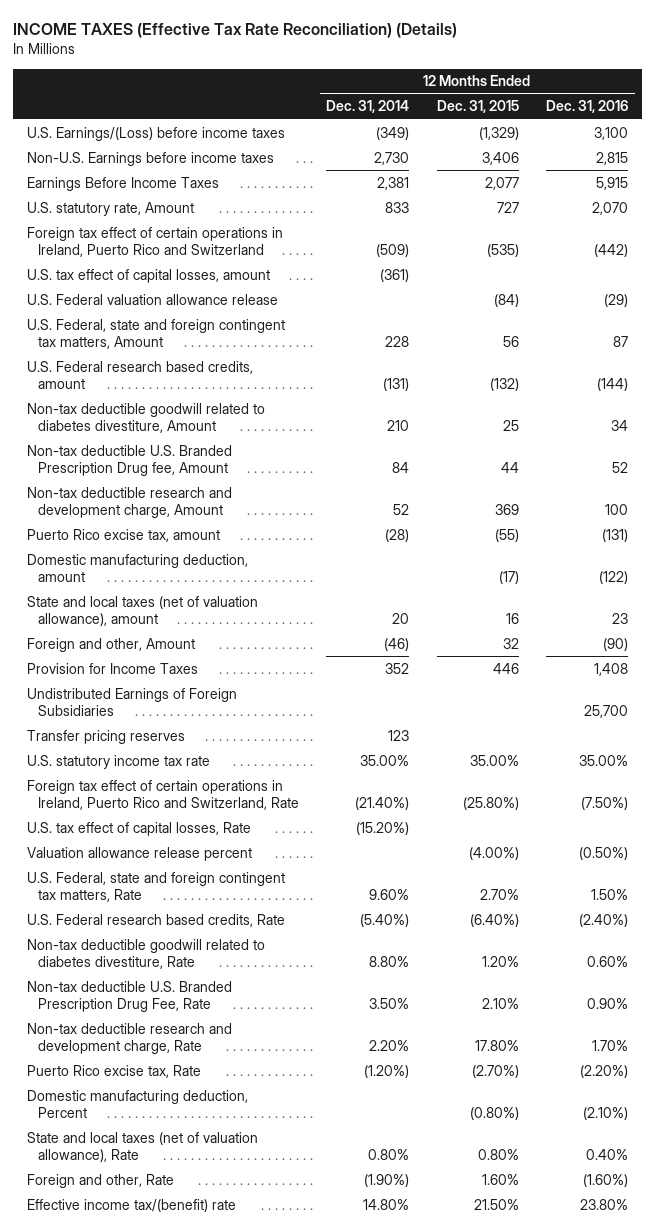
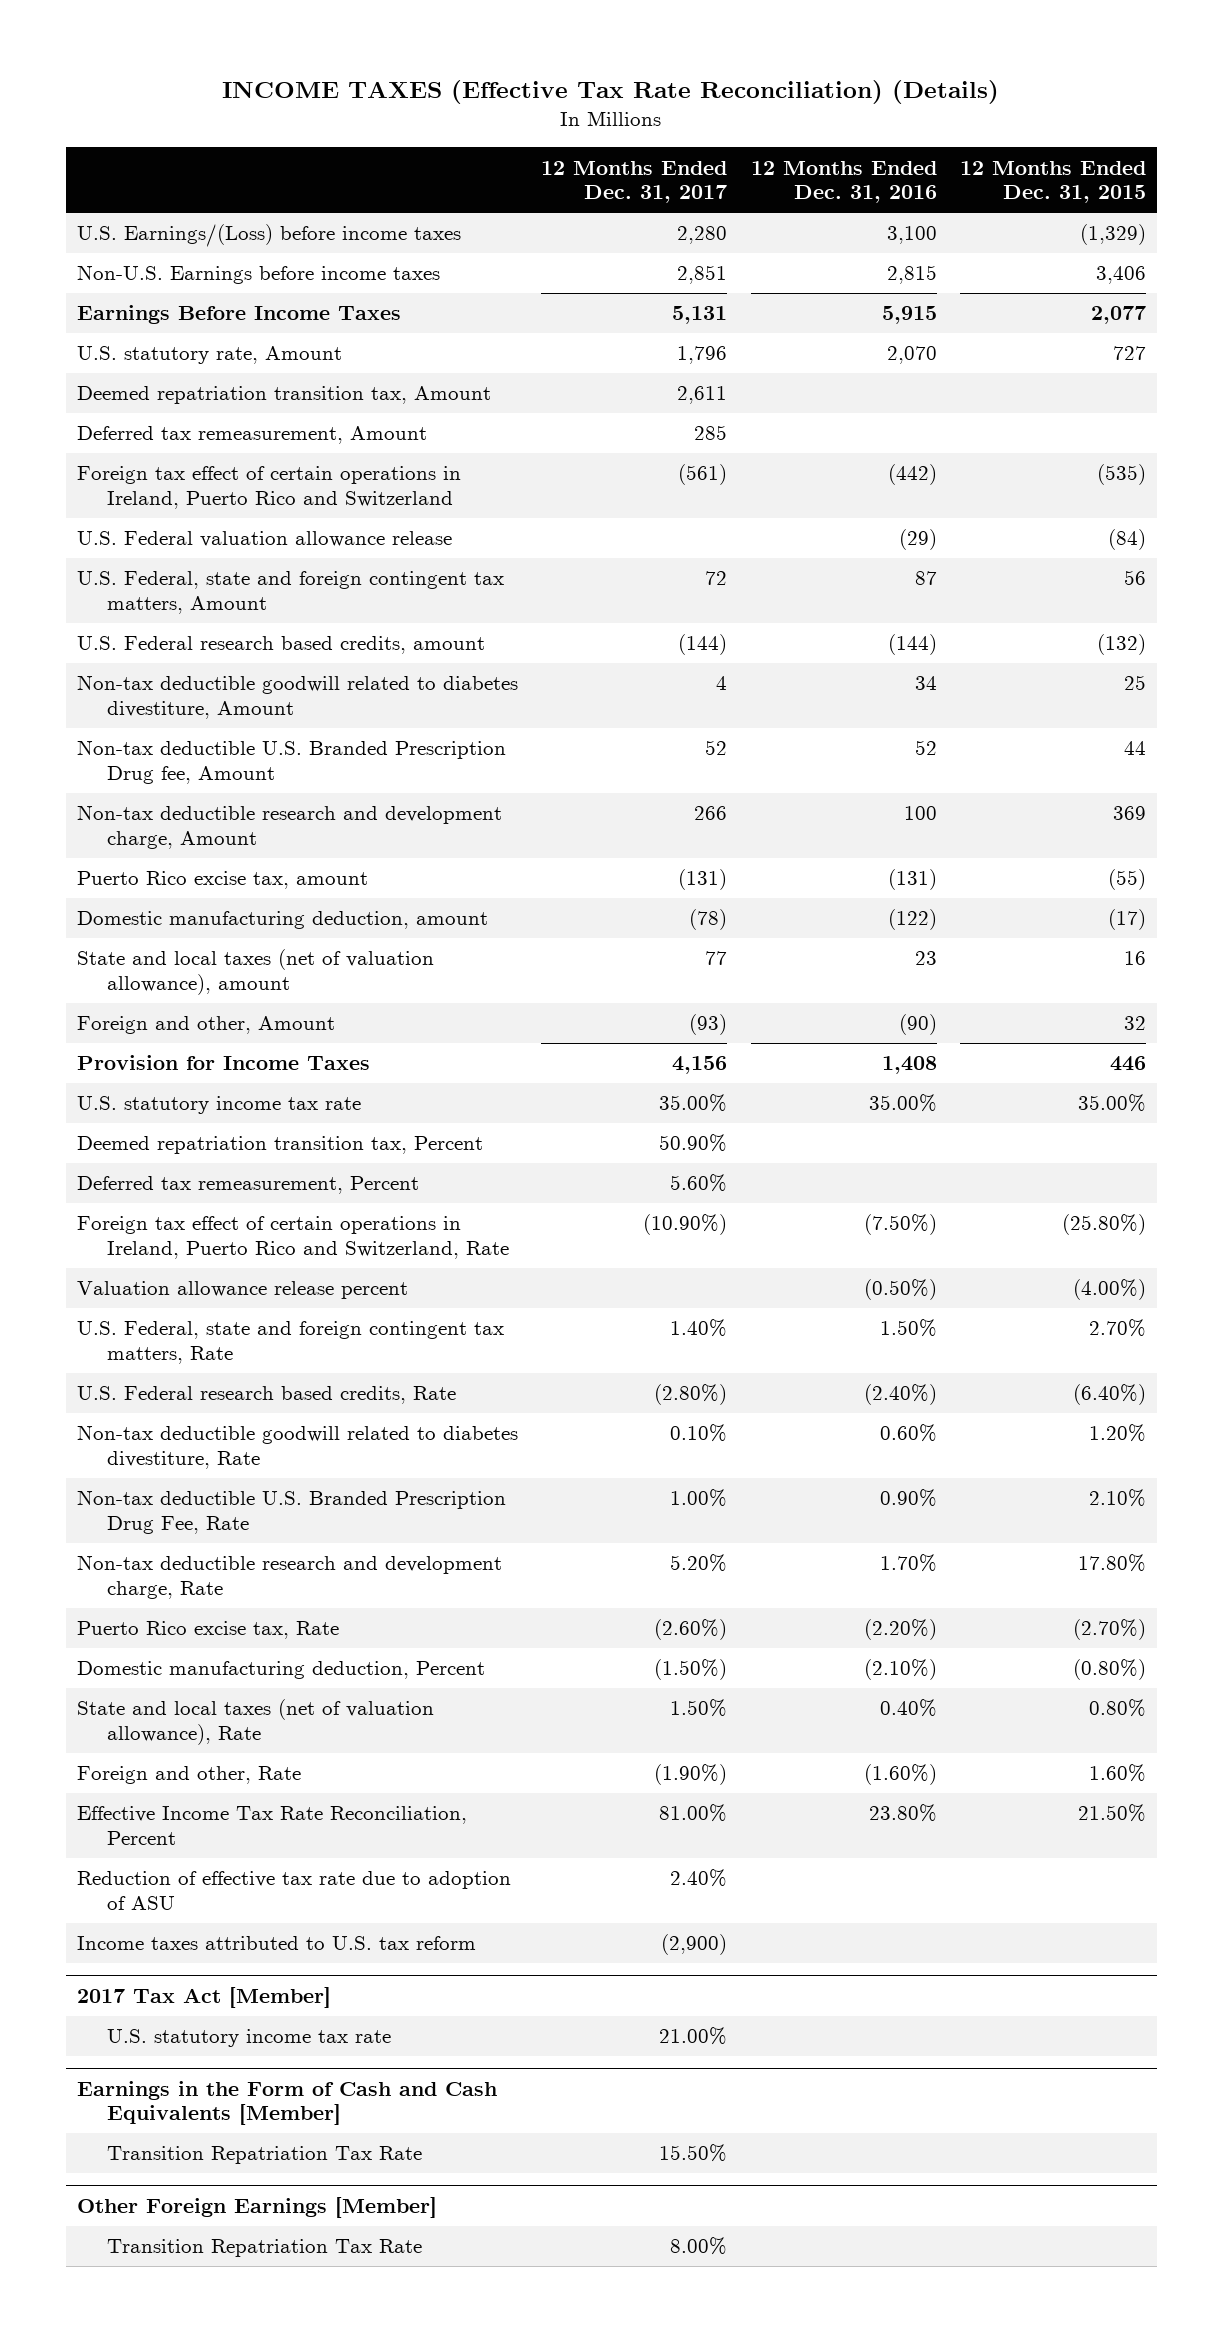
[326,100,410,114] Dec. 31, 2014 -> none
none -> [541,160,728,204] 12 Months Ended Dec. 31, 2017
none -> [77,386,492,405] Deemed repatriation transition tax, Amount
none -> [77,426,428,445] Deferred tax remeasurement, Amount
[27,268,271,283] U.S. tax effect of capital losses, amount -> none
[27,687,238,717] Undistributed Earnings of Foreign Subsidiaries -> none
[27,729,186,744] Transfer pricing reserves -> none
none -> [77,1136,484,1155] Deemed repatriation transition tax, Percent
none -> [77,1176,420,1195] Deferred tax remeasurement, Percent
[27,821,252,836] U.S. tax effect of capital losses, Rate -> none
[27,1198,237,1212] Effective income tax/(benefit) rate -> [77,1806,468,1846] Effective Income Tax Rate Reconciliation, Percent
none -> [77,1871,512,1911] Reduction of effective tax rate due to adoption of ASU
none -> [77,1936,477,1951] Income taxes attributed to U.S. tax reform
none -> [77,1986,332,2008] 2017 Tax Act [Member]
none -> [107,2029,392,2048] U.S. statutory income tax rate
none -> [77,2080,498,2126] Earnings in the Form of Cash and Cash Equivalents [Member]
none -> [107,2146,423,2165] Transition Repatriation Tax Rate
none -> [77,2196,438,2218] Other Foreign Earnings [Member]
none -> [107,2239,423,2258] Transition Repatriation Tax Rate

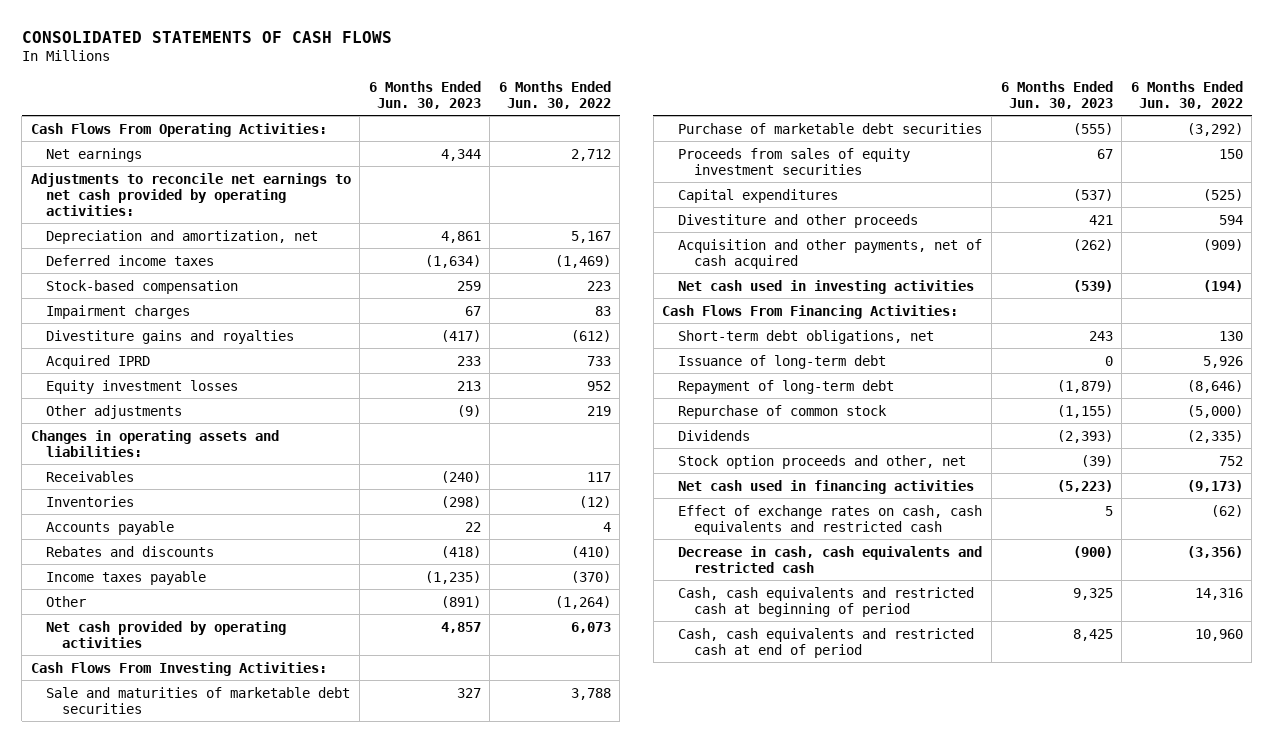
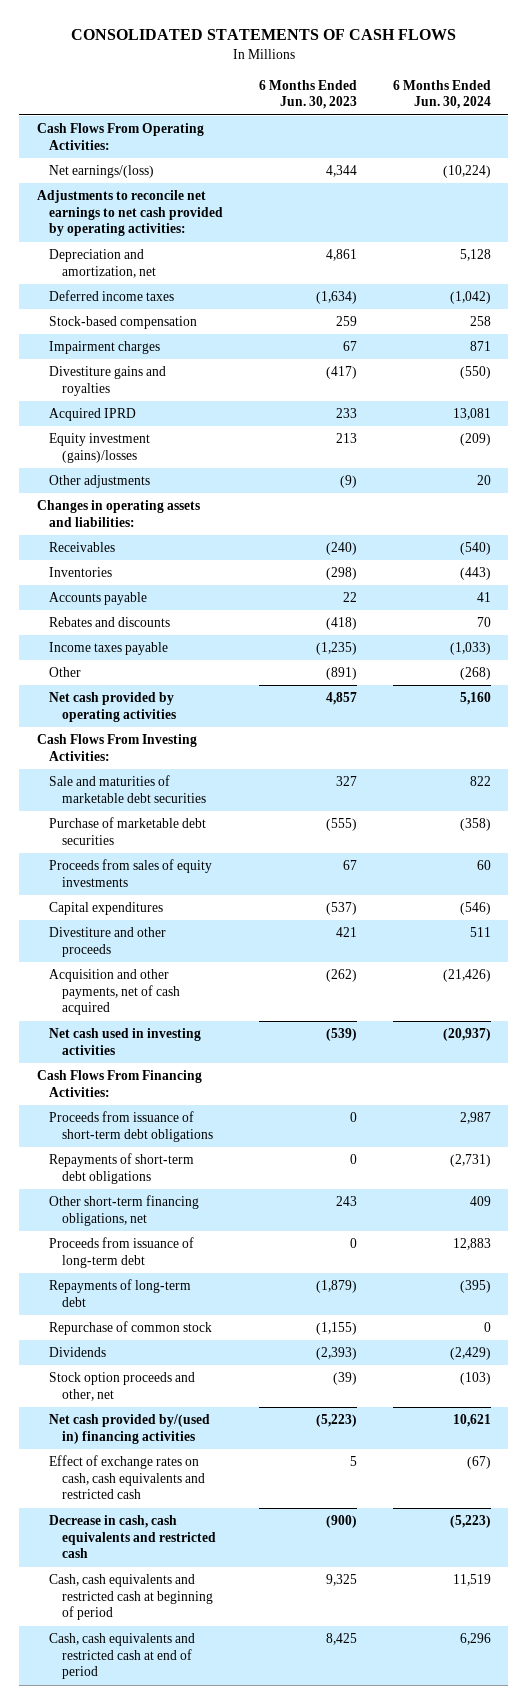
[498,80,611,109] 6 Months Ended Jun. 30, 2022 -> none
none -> [392,79,491,110] 6 Months Ended Jun. 30, 2024
[46,147,143,162] Net earnings -> [49,165,155,179] Net earnings/(loss)
[46,379,239,394] Equity investment losses -> [49,433,151,463] Equity investment (gains)/losses
[678,147,911,175] Proceeds from sales of equity investment securities -> [49,859,213,887] Proceeds from sales of equity investments
none -> [49,1111,213,1142] Proceeds from issuance of short-term debt obligations
none -> [49,1153,195,1184] Repayments of short-term debt obligations
[678,329,935,344] Short-term debt obligations, net -> [49,1195,200,1226] Other short-term financing obligations, net
[678,354,887,369] Issuance of long-term debt -> [49,1237,195,1268] Proceeds from issuance of long-term debt
[678,379,895,394] Repayment of long-term debt -> [49,1279,192,1307] Repayments of long-term debt
[678,479,975,494] Net cash used in financing activities -> [49,1414,211,1444] Net cash provided by/(used in) financing activities

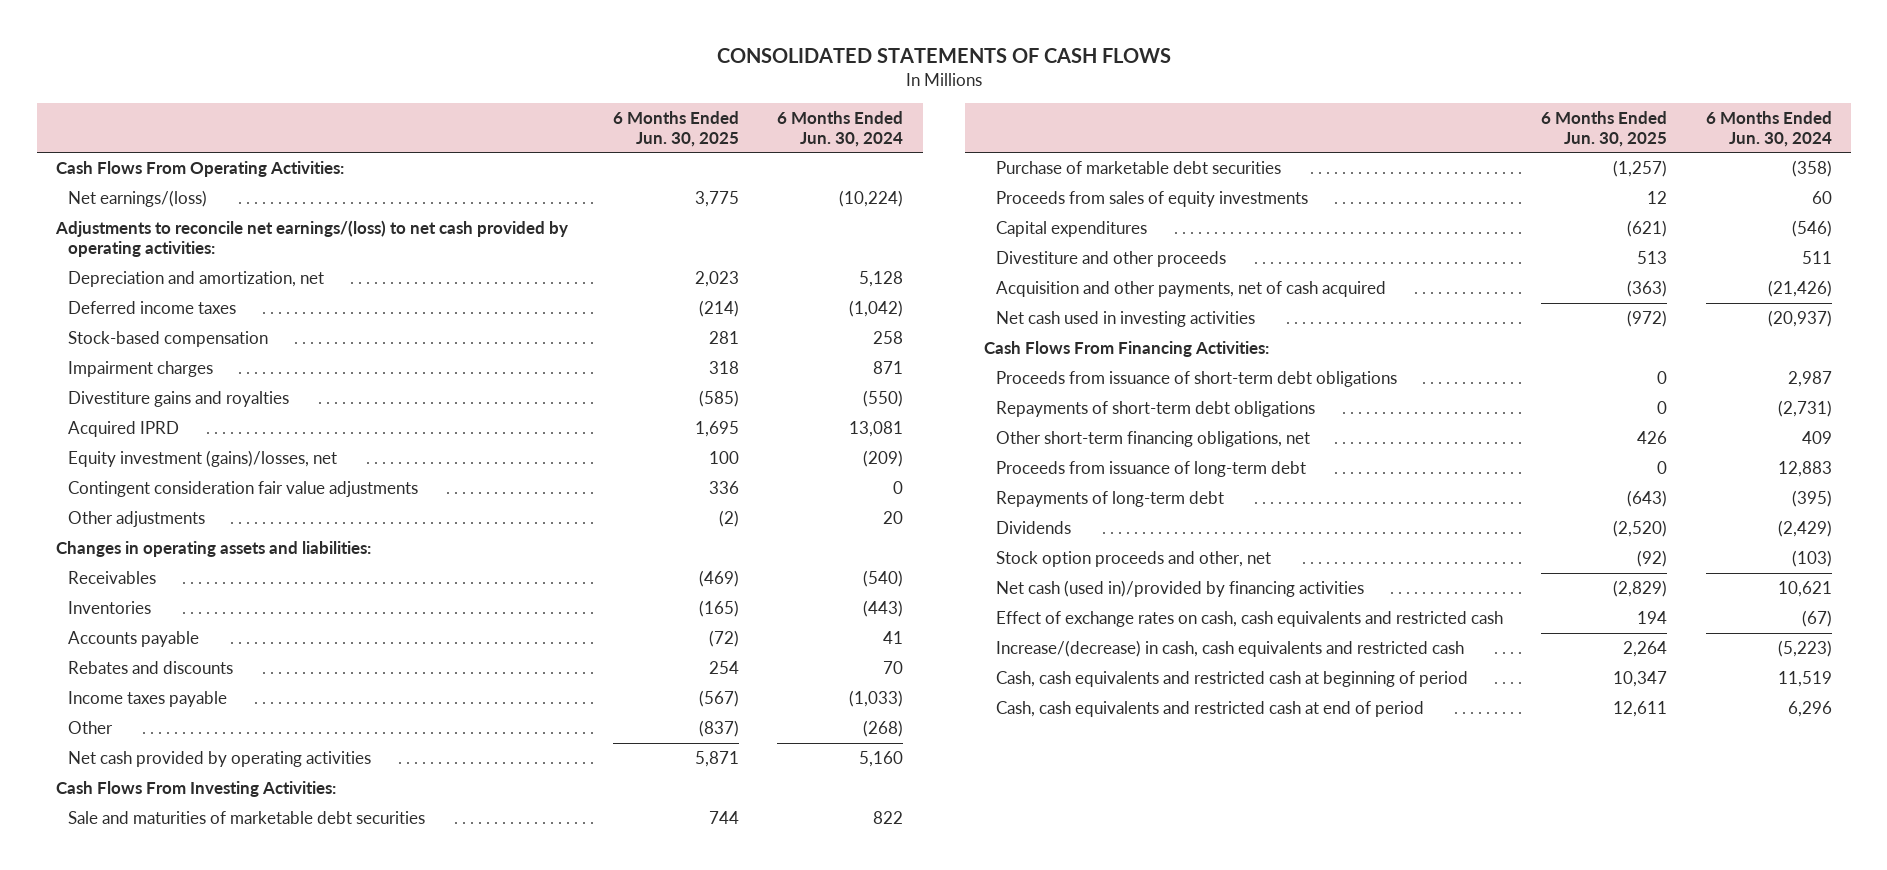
[259,79,358,110] 6 Months Ended Jun. 30, 2023 -> none
none -> [613,110,740,147] 6 Months Ended Jun. 30, 2025
[36,190,224,237] Adjustments to reconcile net earnings to net cash provided by operating activities: -> [54,220,568,258] Adjustments to reconcile net earnings/(loss) to net cash provided by operating activities:
[49,433,151,463] Equity investment (gains)/losses -> [67,450,337,468] Equity investment (gains)/losses, net
none -> [67,481,418,498] Contingent consideration fair value adjustments
[49,1321,213,1336] Repurchase of common stock -> none
[49,1414,211,1444] Net cash provided by/(used in) financing activities -> [996,580,1365,598] Net cash (used in)/provided by financing activities
[49,1515,216,1559] Decrease in cash, cash equivalents and restricted cash -> [996,640,1465,658] Increase/(decrease) in cash, cash equivalents and restricted cash

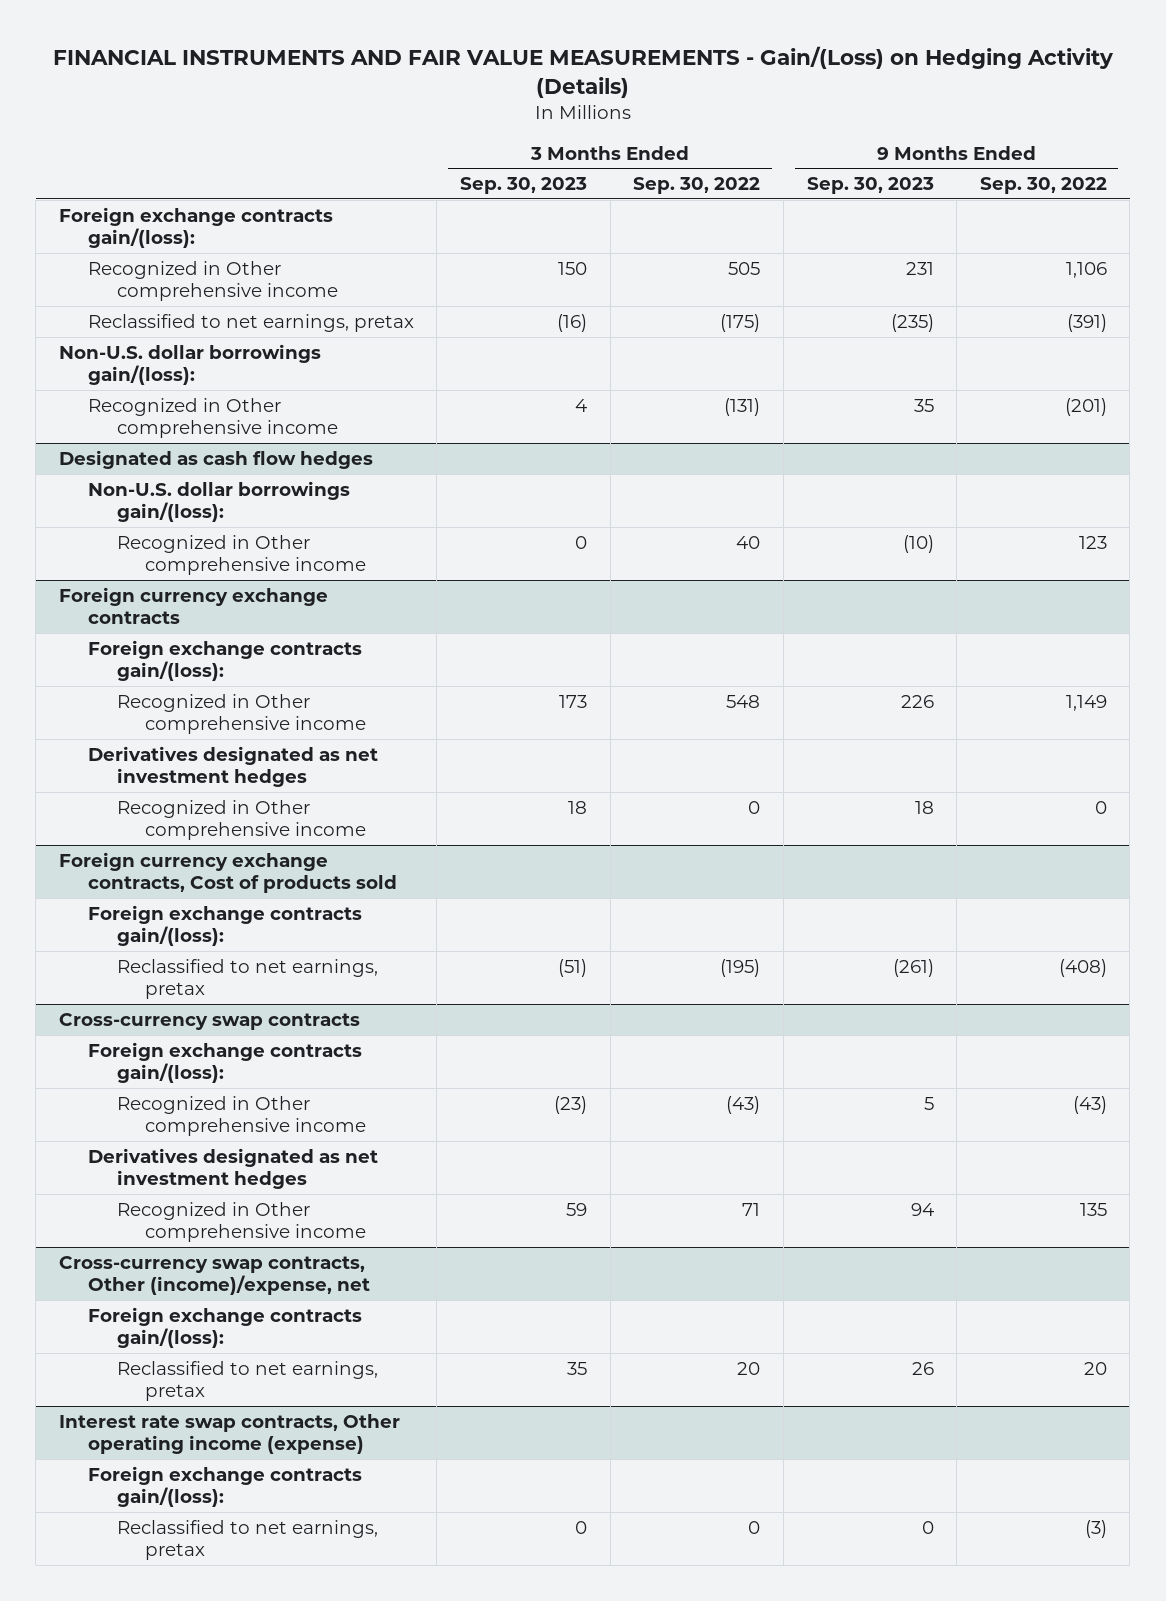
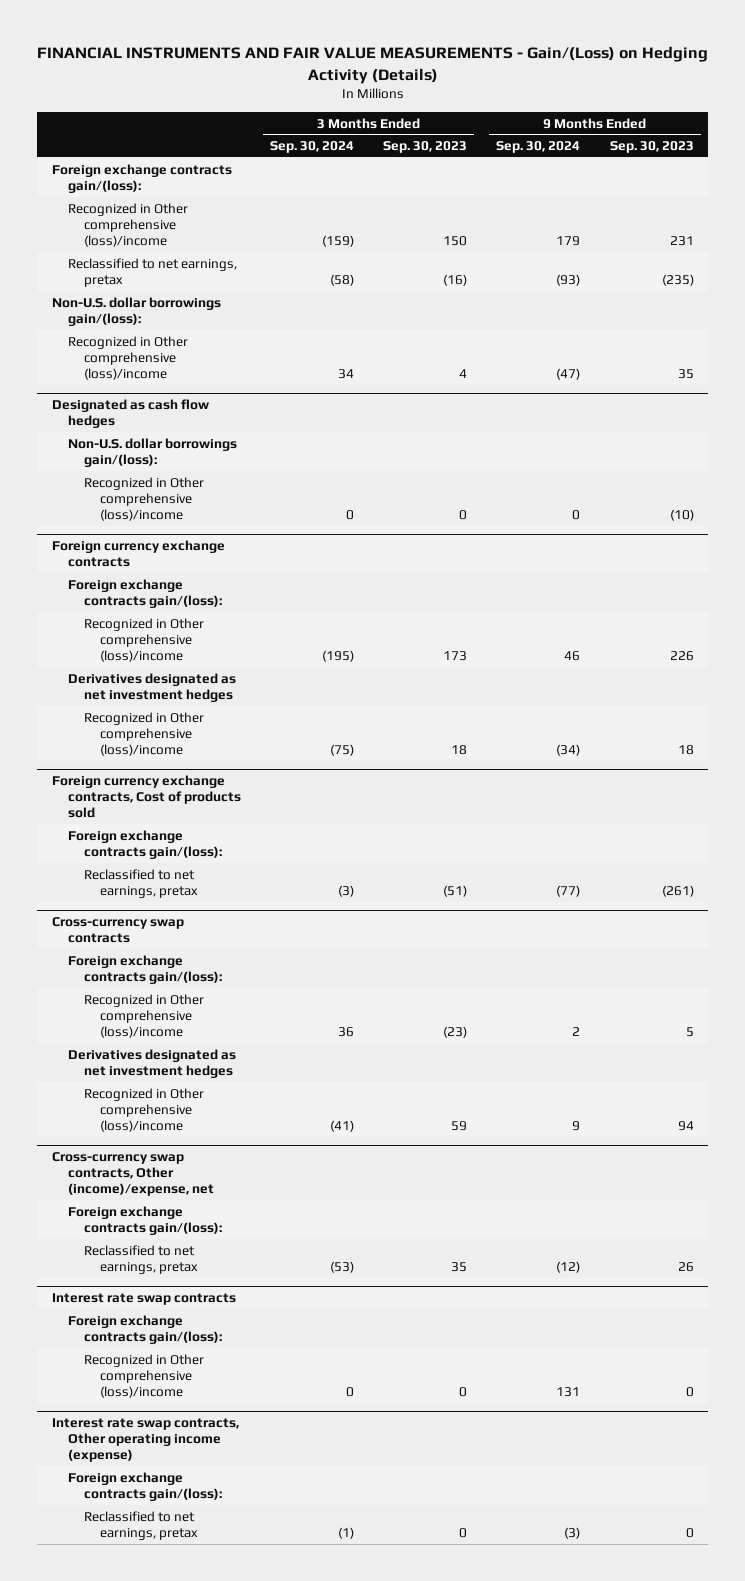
[633,177,761,195] Sep. 30, 2022 -> none
[979,177,1107,195] Sep. 30, 2022 -> none
none -> [270,141,355,154] Sep. 30, 2024
none -> [496,141,581,154] Sep. 30, 2024
[87,260,338,302] Recognized in Other comprehensive income -> [67,202,188,247] Recognized in Other comprehensive (loss)/income
[87,397,338,439] Recognized in Other comprehensive income -> [67,335,188,380] Recognized in Other comprehensive (loss)/income
[116,534,367,576] Recognized in Other comprehensive income -> [84,476,205,521] Recognized in Other comprehensive (loss)/income
[116,693,367,735] Recognized in Other comprehensive income -> [84,617,205,662] Recognized in Other comprehensive (loss)/income
[116,799,367,841] Recognized in Other comprehensive income -> [84,711,205,756] Recognized in Other comprehensive (loss)/income
[116,1095,367,1137] Recognized in Other comprehensive income -> [84,993,205,1038] Recognized in Other comprehensive (loss)/income
[116,1201,367,1243] Recognized in Other comprehensive income -> [84,1087,205,1132] Recognized in Other comprehensive (loss)/income
none -> [51,1292,236,1305] Interest rate swap contracts
none -> [67,1314,223,1344] Foreign exchange contracts gain/(loss):
none -> [84,1353,205,1398] Recognized in Other comprehensive (loss)/income

